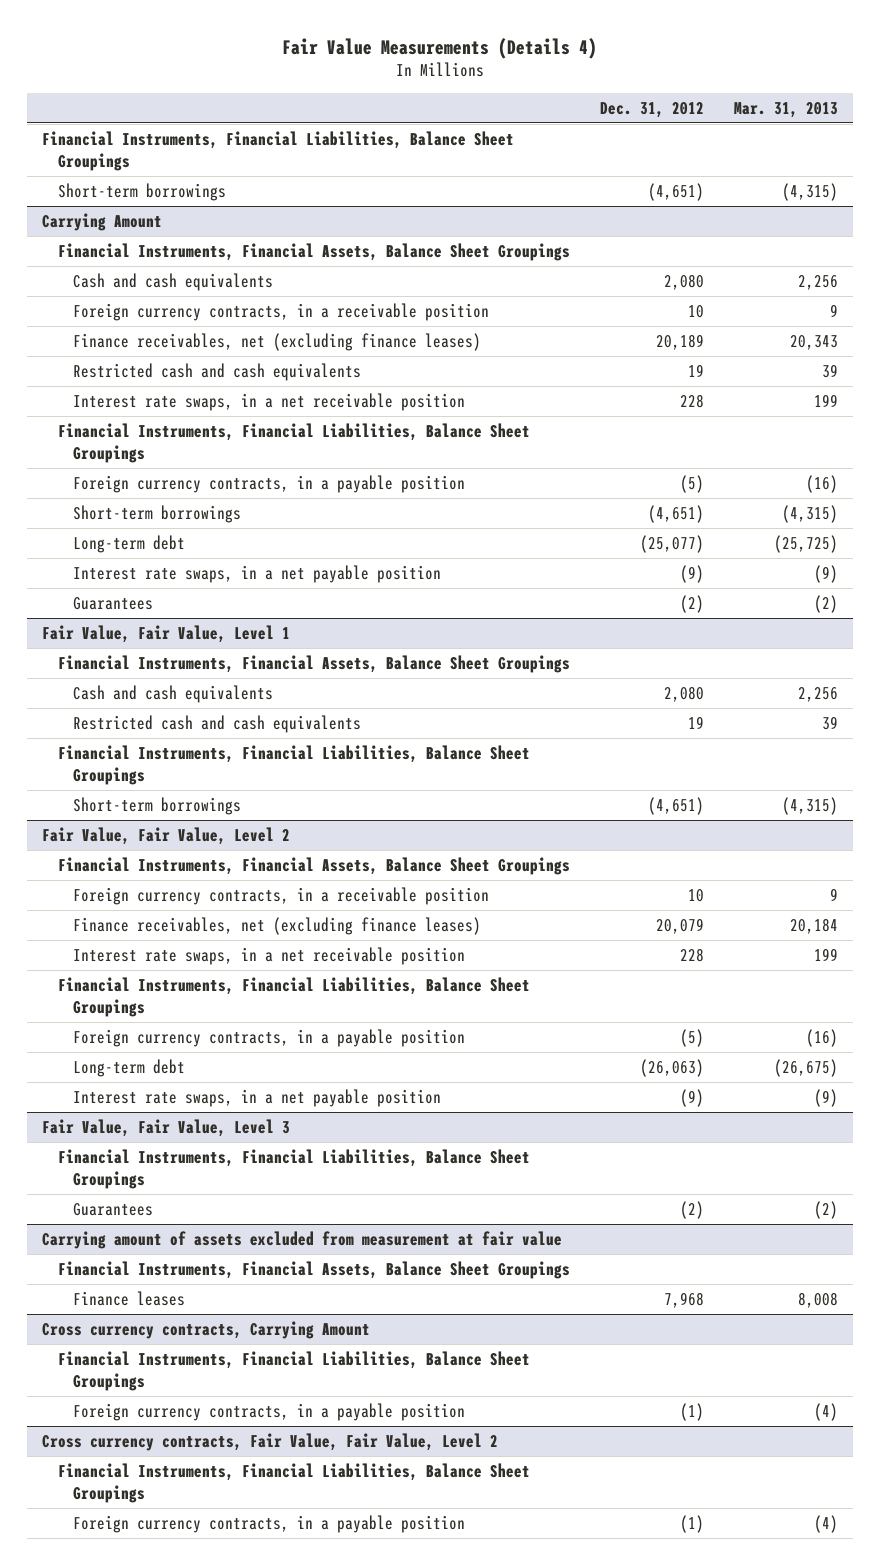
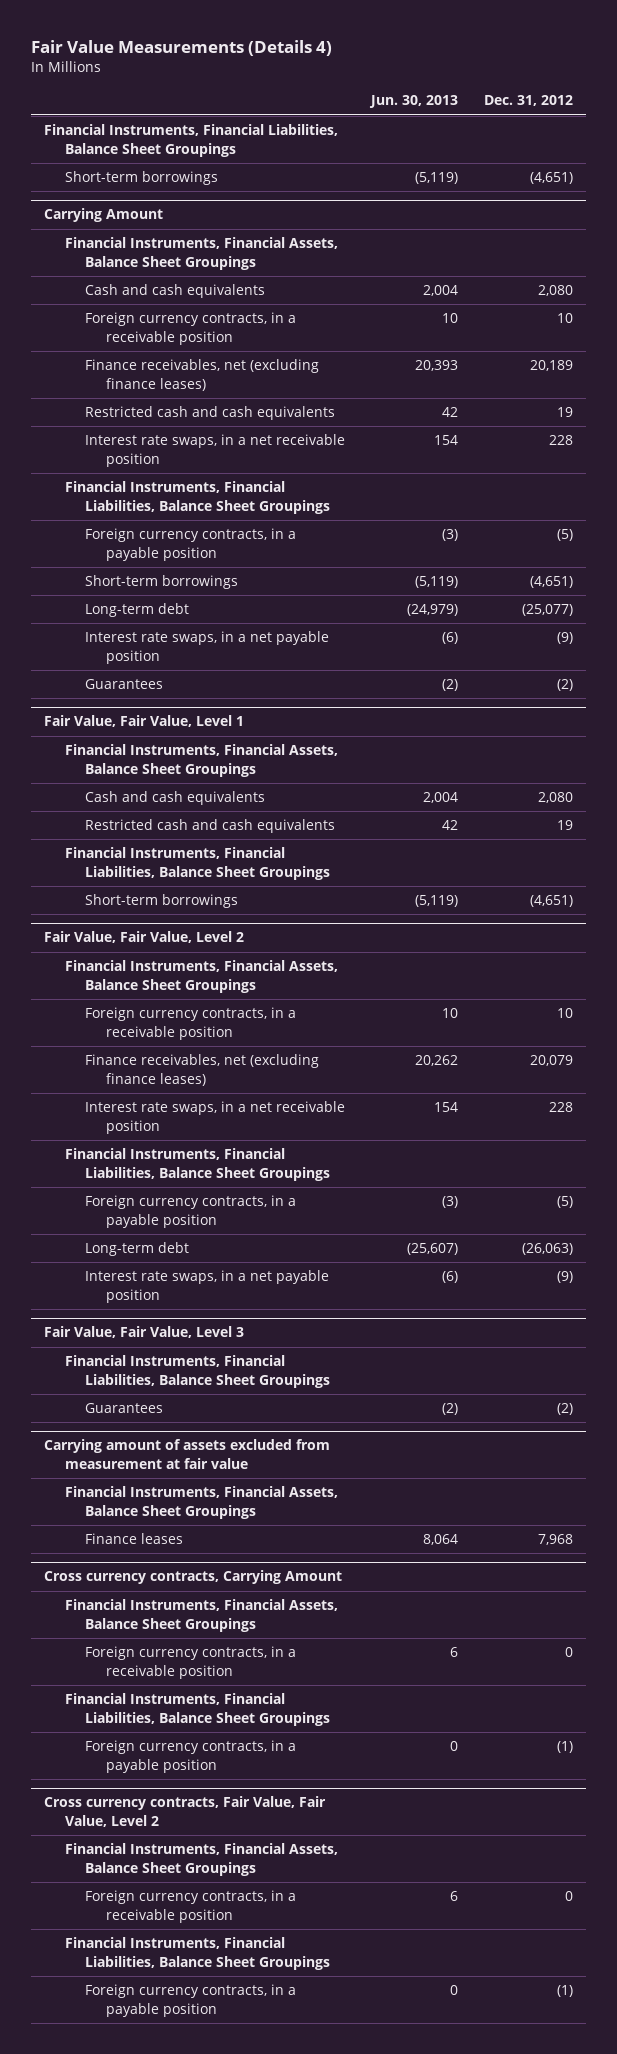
[733,102,838,119] Mar. 31, 2013 -> none
none -> [369,95,459,109] Jun. 30, 2013
none -> [64,1599,338,1632] Financial Instruments, Financial Assets, Balance Sheet Groupings
none -> [85,1646,297,1679] Foreign currency contracts, in a receivable position
none -> [64,1843,338,1876] Financial Instruments, Financial Assets, Balance Sheet Groupings
none -> [85,1890,297,1923] Foreign currency contracts, in a receivable position

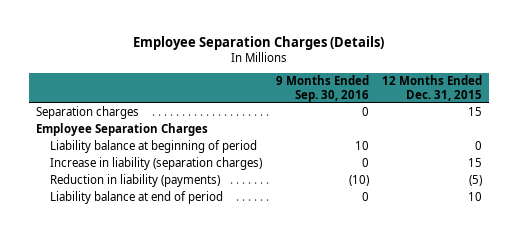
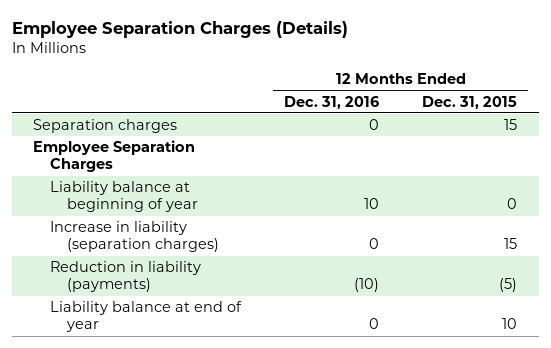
[275,75,369,102] 9 Months Ended Sep. 30, 2016 -> none
none -> [284,95,380,109] Dec. 31, 2016
[50,140,258,154] Liability balance at beginning of period -> [50,181,198,213] Liability balance at beginning of year
[50,191,224,205] Liability balance at end of period -> [50,301,243,333] Liability balance at end of year

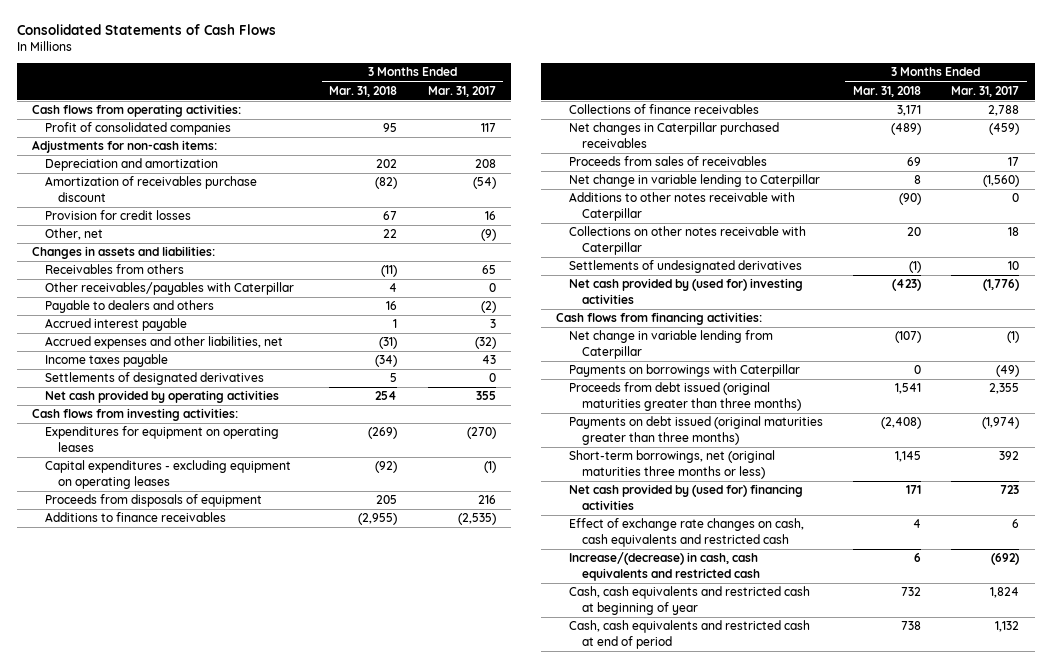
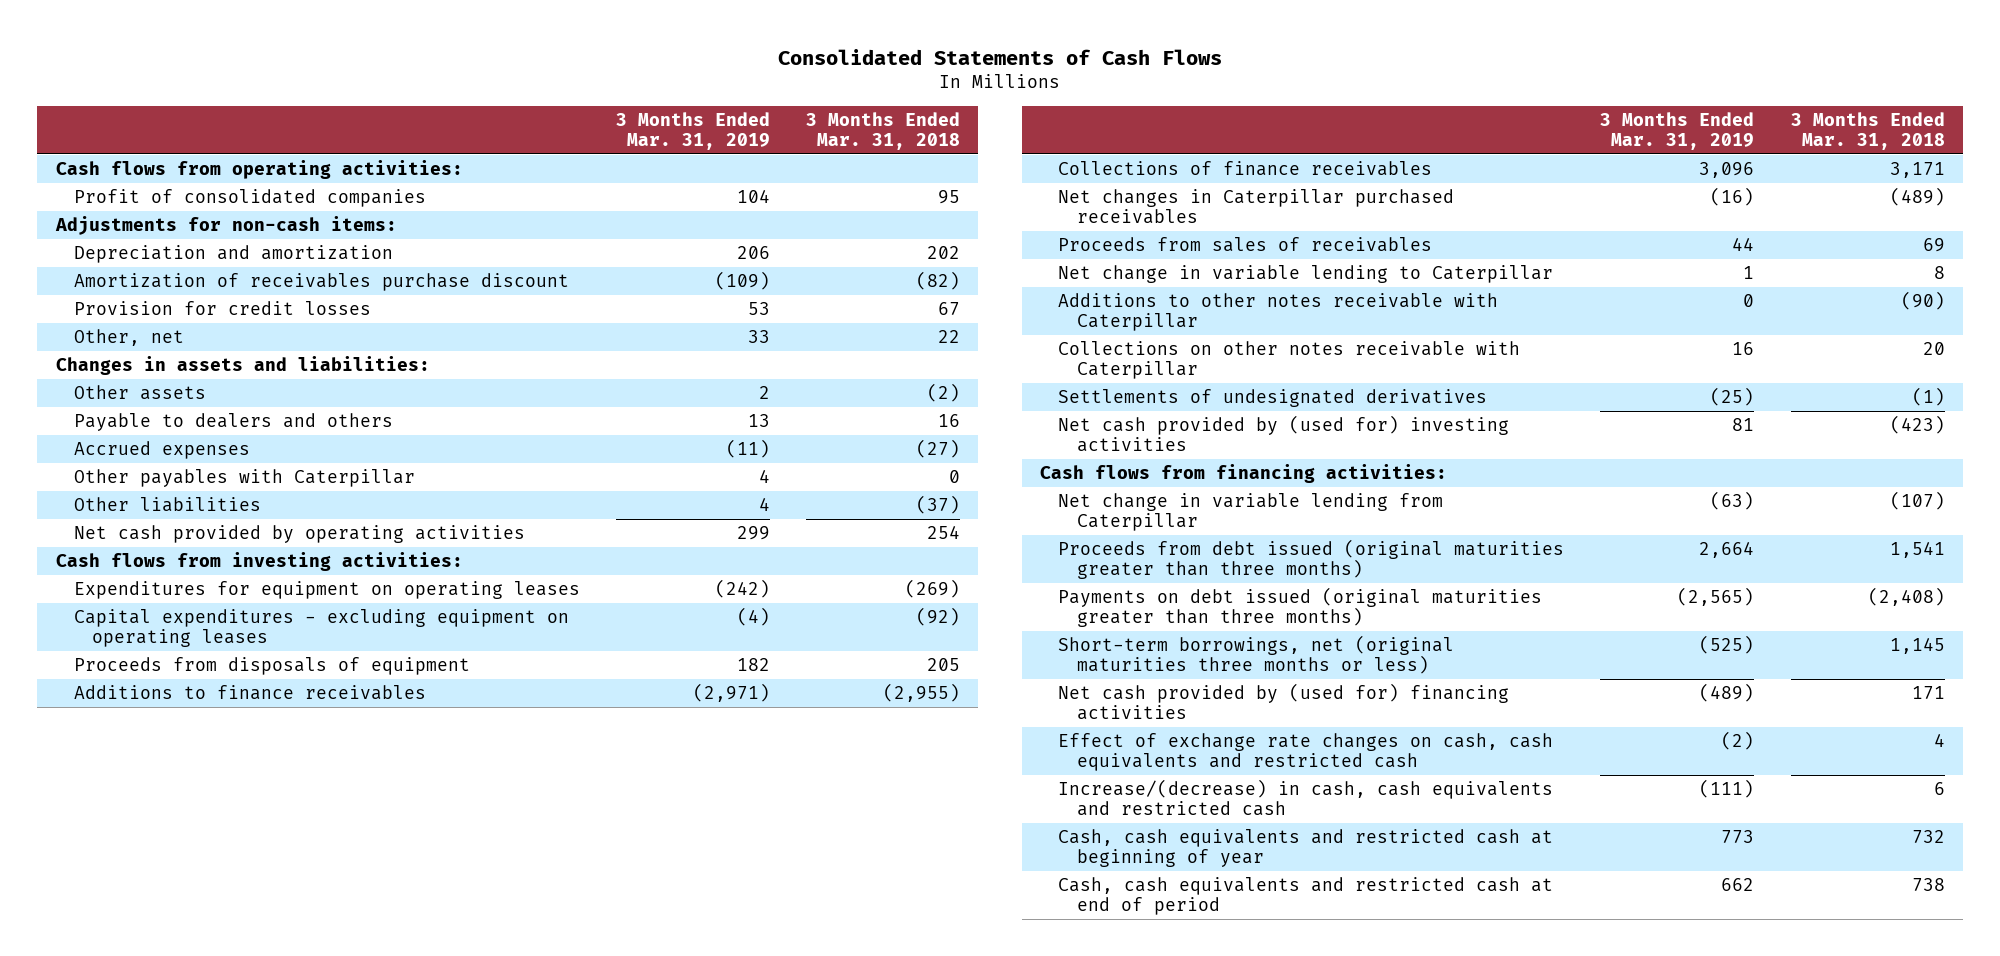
[427,85,496,97] Mar. 31, 2017 -> none
none -> [615,111,770,150] 3 Months Ended Mar. 31, 2019
[45,264,185,275] Receivables from others -> none
[45,282,295,296] Other receivables/payables with Caterpillar -> none
none -> [73,384,206,400] Other assets
[45,318,188,332] Accrued interest payable -> none
[45,336,284,350] Accrued expenses and other liabilities, net -> none
[45,354,169,368] Income taxes payable -> none
[45,372,265,386] Settlements of designated derivatives -> none
none -> [73,440,250,459] Accrued expenses
none -> [73,468,415,487] Other payables with Caterpillar
none -> [73,496,261,512] Other liabilities
[568,364,800,378] Payments on borrowings with Caterpillar -> none

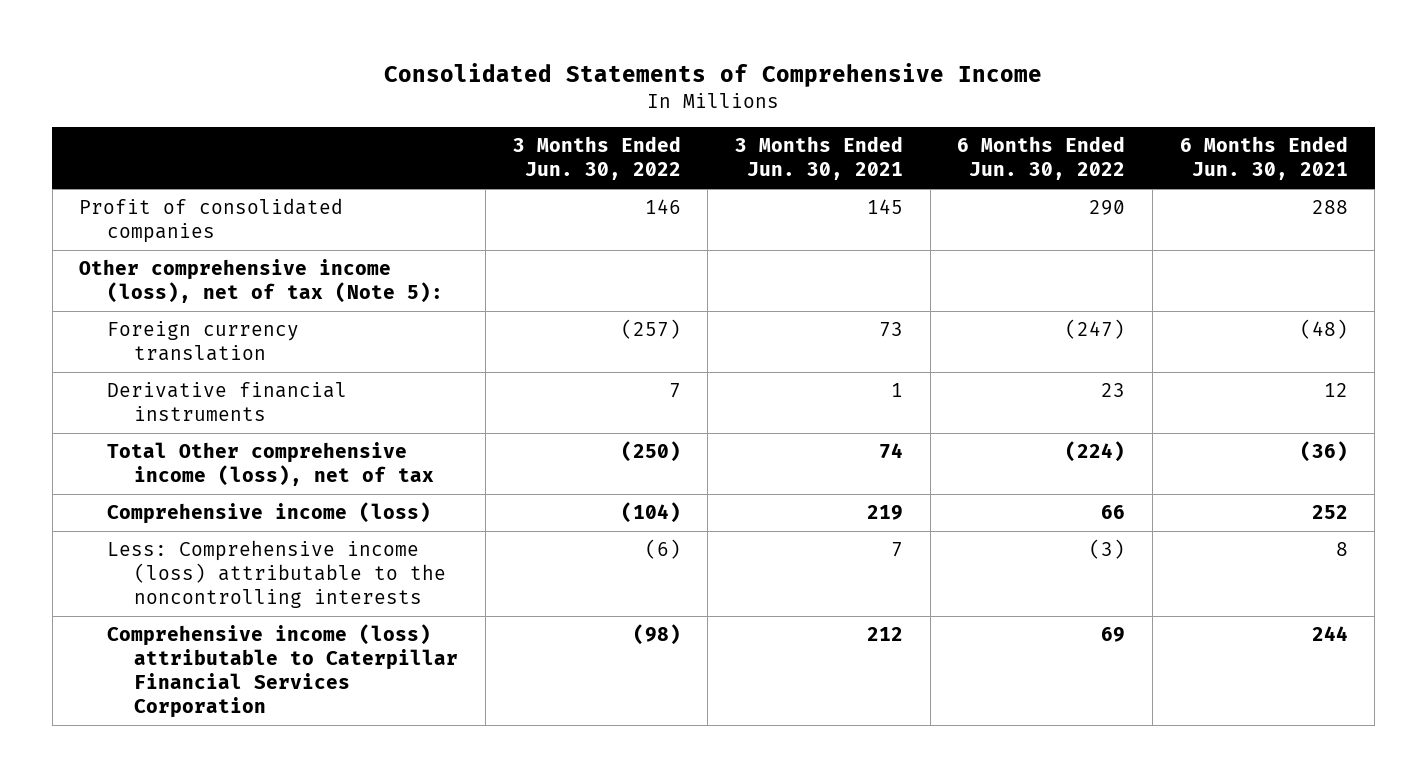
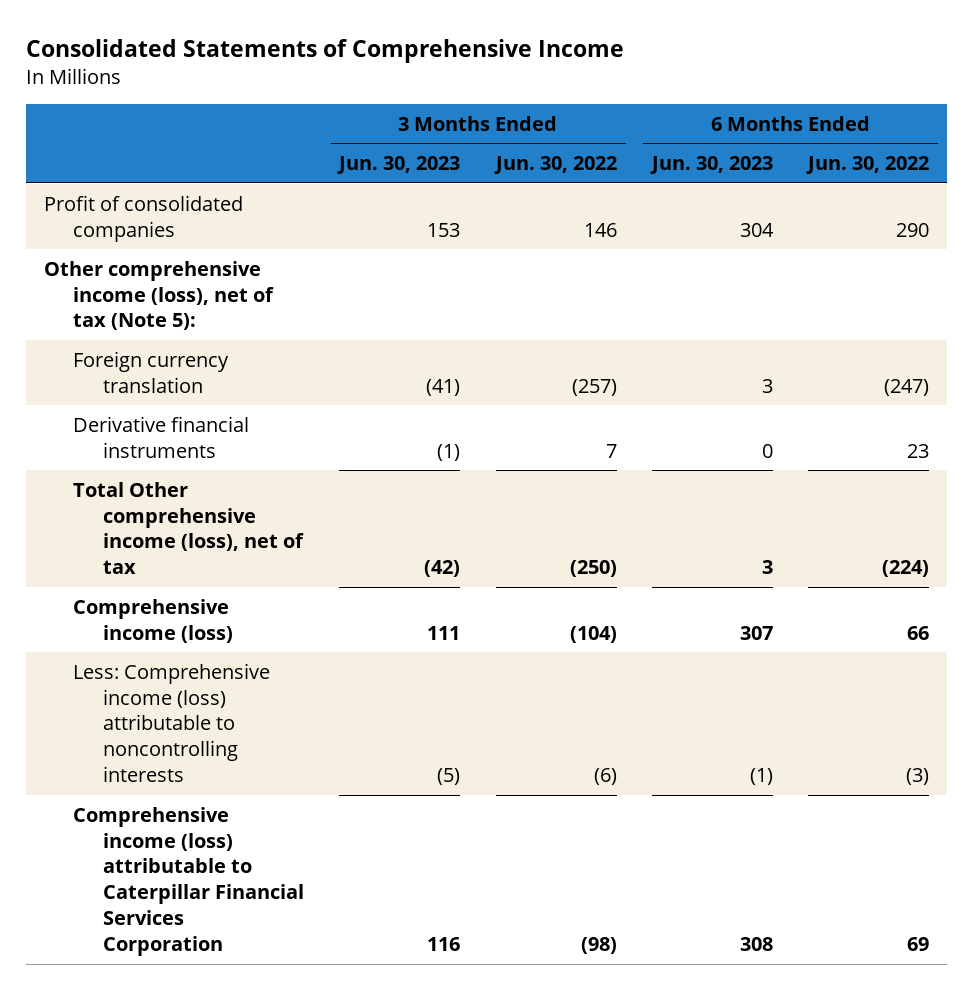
[734,136,903,181] 3 Months Ended Jun. 30, 2021 -> none
[1179,136,1348,181] 6 Months Ended Jun. 30, 2021 -> none
none -> [337,156,461,175] Jun. 30, 2023
none -> [650,156,774,175] Jun. 30, 2023
[106,540,447,609] Less: Comprehensive income (loss) attributable to the noncontrolling interests -> [73,662,271,783] Less: Comprehensive income (loss) attributable to noncontrolling interests

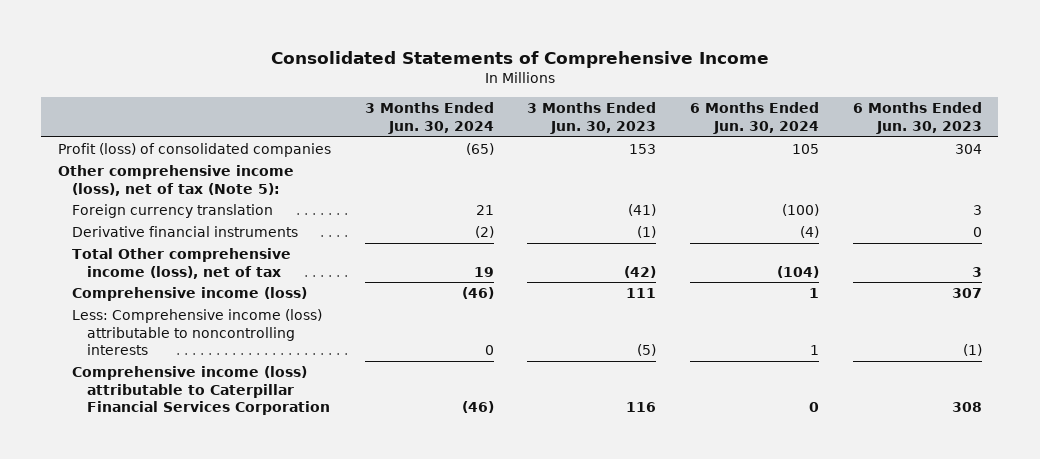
[493,156,617,175] Jun. 30, 2022 -> none
[806,156,930,175] Jun. 30, 2022 -> none
none -> [364,102,494,134] 3 Months Ended Jun. 30, 2024
none -> [690,102,820,134] 6 Months Ended Jun. 30, 2024
[43,194,243,242] Profit of consolidated companies -> [58,143,332,158] Profit (loss) of consolidated companies

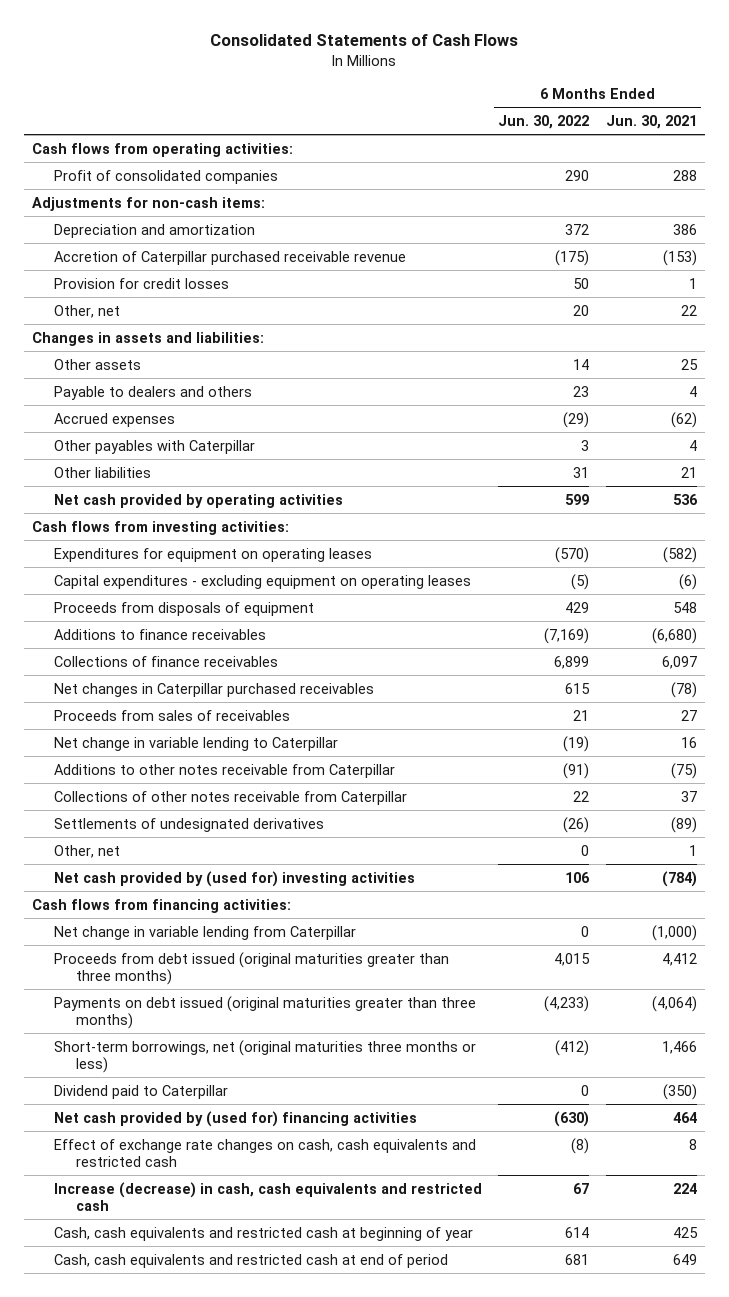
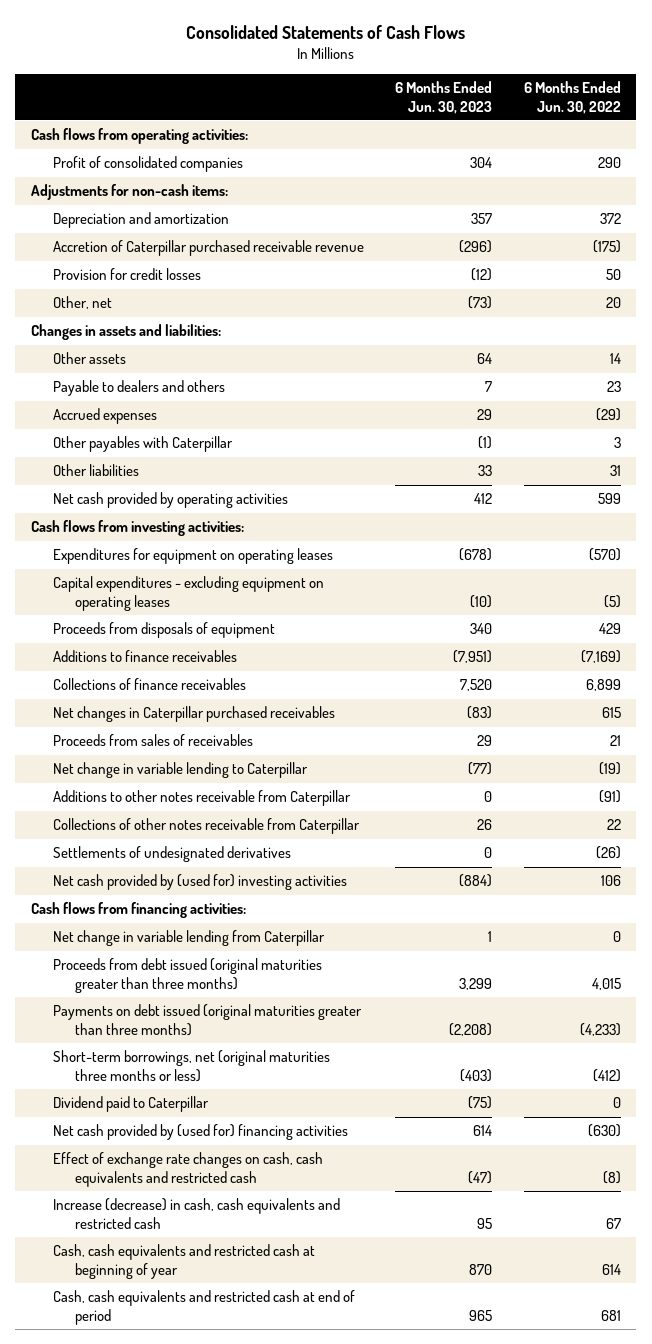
[605,114,697,129] Jun. 30, 2021 -> none
none -> [395,81,493,114] 6 Months Ended Jun. 30, 2023
[53,844,120,858] Other, net -> none

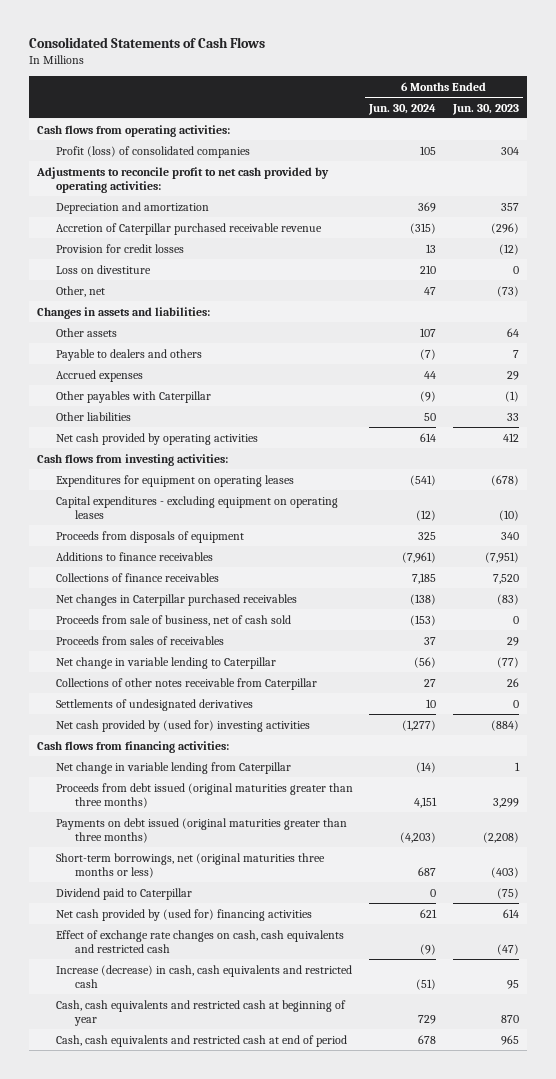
[523,81,621,114] 6 Months Ended Jun. 30, 2022 -> none
none -> [368,103,437,115] Jun. 30, 2024
[52,156,243,173] Profit of consolidated companies -> [55,145,250,158] Profit (loss) of consolidated companies
[31,184,229,201] Adjustments for non-cash items: -> [36,166,330,193] Adjustments to reconcile profit to net cash provided by operating activities:
none -> [55,264,151,274] Loss on divestiture
none -> [55,614,291,626] Proceeds from sale of business, net of cash sold
[52,790,351,807] Additions to other notes receivable from Caterpillar -> none

